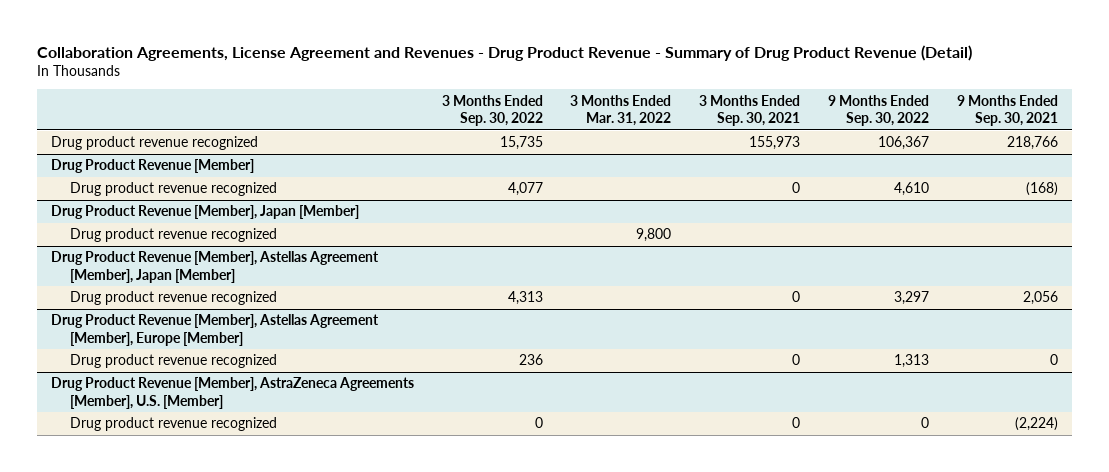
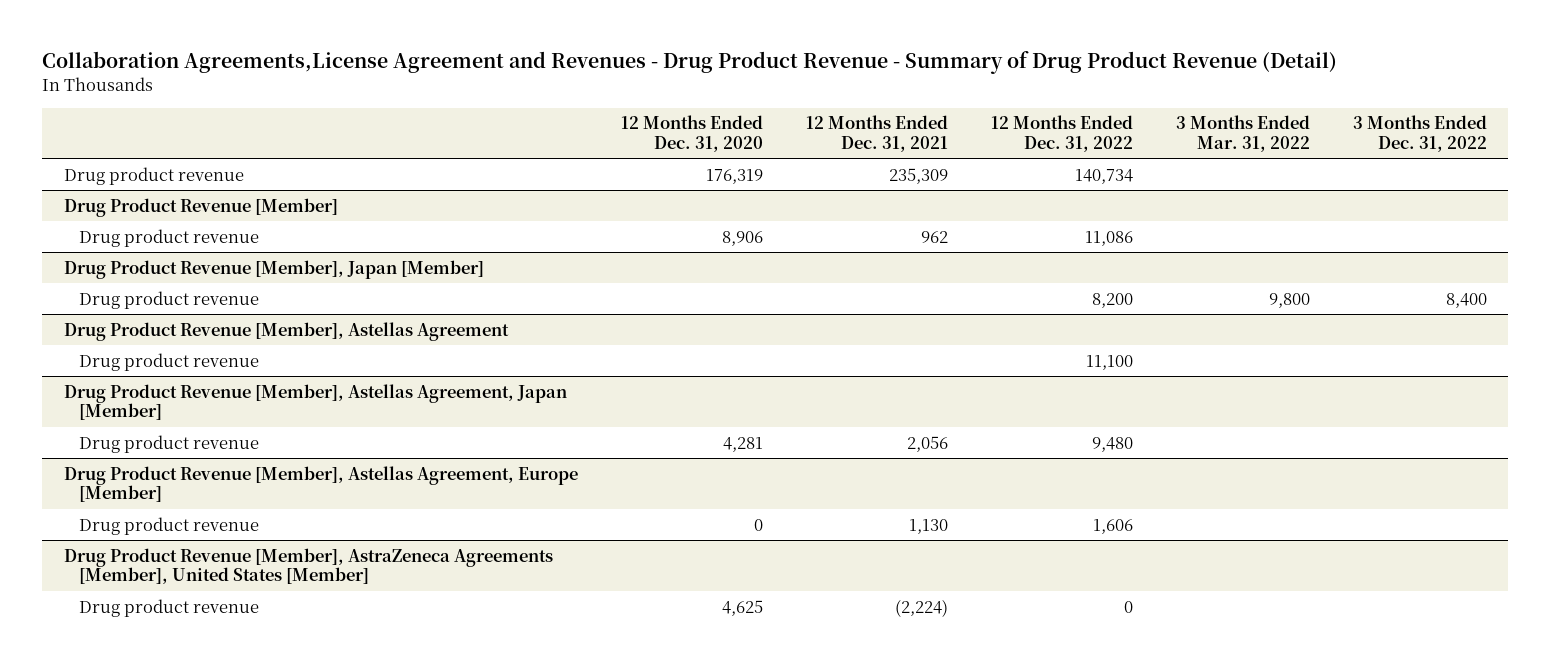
[36,44,972,61] Collaboration Agreements, License Agreement and Revenues - Drug Product Revenue - Summary of Drug Product Revenue (Detail) -> [42,51,1338,75] Collaboration Agreements,License Agreement and Revenues - Drug Product Revenue - Summary of Drug Product Revenue (Detail)
[441,94,543,127] 3 Months Ended Sep. 30, 2022 -> none
[699,94,801,127] 3 Months Ended Sep. 30, 2021 -> none
[828,94,930,127] 9 Months Ended Sep. 30, 2022 -> none
[957,94,1059,127] 9 Months Ended Sep. 30, 2021 -> none
none -> [620,115,763,152] 12 Months Ended Dec. 31, 2020
none -> [805,115,948,152] 12 Months Ended Dec. 31, 2021
none -> [990,115,1133,152] 12 Months Ended Dec. 31, 2022
none -> [1352,115,1487,152] 3 Months Ended Dec. 31, 2022
[50,136,258,151] Drug product revenue recognized -> [63,166,244,185] Drug product revenue
[69,182,277,197] Drug product revenue recognized -> [79,228,260,247] Drug product revenue
[69,228,277,243] Drug product revenue recognized -> [79,290,260,309] Drug product revenue
none -> [63,321,509,341] Drug Product Revenue [Member], Astellas Agreement
none -> [79,352,260,371] Drug product revenue
[50,251,379,283] Drug Product Revenue [Member], Astellas Agreement [Member], Japan [Member] -> [63,383,567,421] Drug Product Revenue [Member], Astellas Agreement, Japan [Member]
[69,291,277,306] Drug product revenue recognized -> [79,434,260,453] Drug product revenue
[50,314,379,346] Drug Product Revenue [Member], Astellas Agreement [Member], Europe [Member] -> [63,465,578,503] Drug Product Revenue [Member], Astellas Agreement, Europe [Member]
[69,354,277,369] Drug product revenue recognized -> [79,516,260,535] Drug product revenue
[50,377,414,409] Drug Product Revenue [Member], AstraZeneca Agreements [Member], U.S. [Member] -> [63,547,553,585] Drug Product Revenue [Member], AstraZeneca Agreements [Member], United States [Member]
[69,417,277,432] Drug product revenue recognized -> [79,598,260,617] Drug product revenue

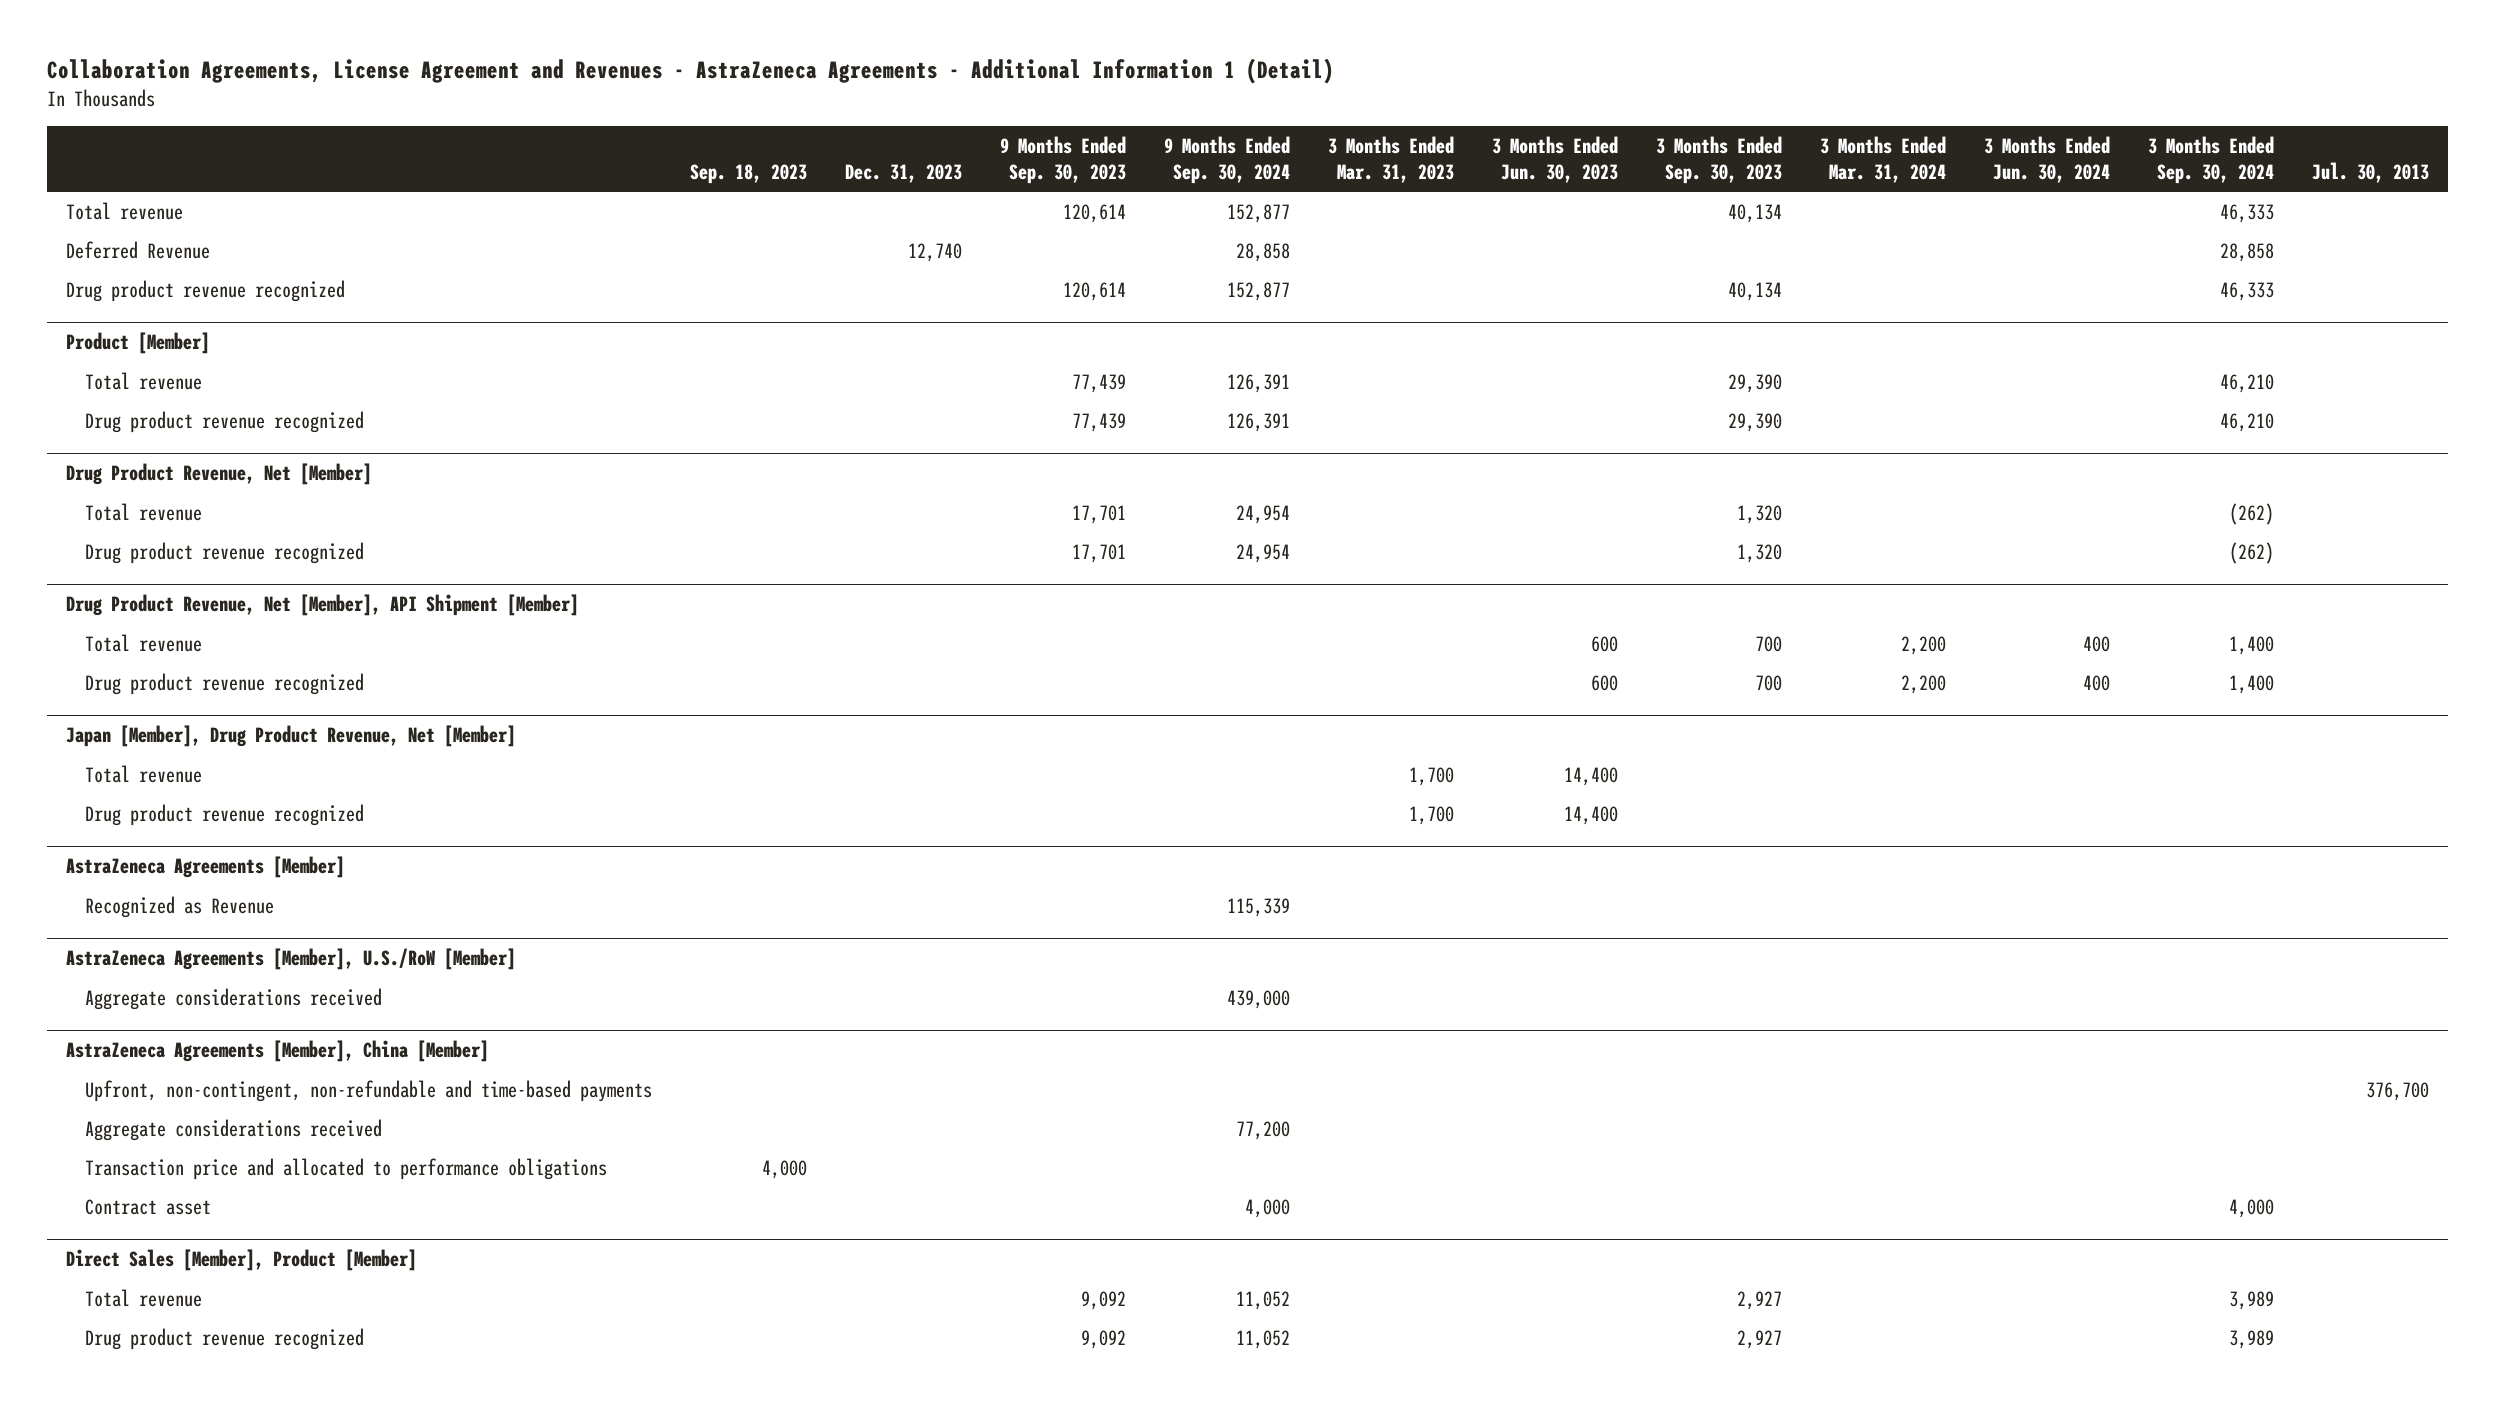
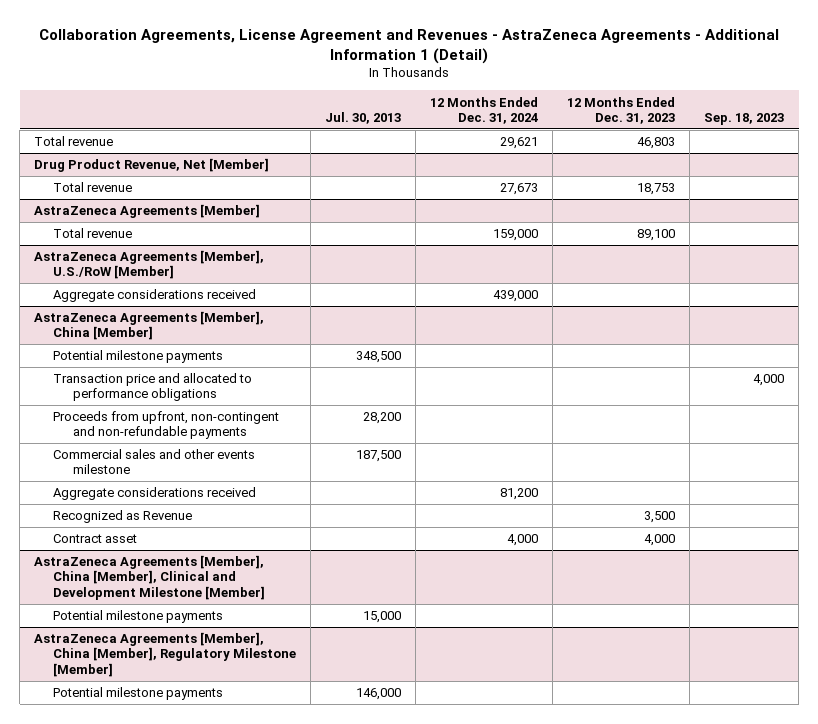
[844,163,962,183] Dec. 31, 2023 -> none
[999,135,1126,184] 9 Months Ended Sep. 30, 2023 -> none
[1163,135,1290,184] 9 Months Ended Sep. 30, 2024 -> none
[1327,135,1454,183] 3 Months Ended Mar. 31, 2023 -> none
[1491,135,1618,183] 3 Months Ended Jun. 30, 2023 -> none
[1655,135,1782,184] 3 Months Ended Sep. 30, 2023 -> none
[1819,135,1946,183] 3 Months Ended Mar. 31, 2024 -> none
[1983,135,2110,183] 3 Months Ended Jun. 30, 2024 -> none
[2147,135,2274,184] 3 Months Ended Sep. 30, 2024 -> none
none -> [430,96,539,124] 12 Months Ended Dec. 31, 2024
none -> [567,96,676,124] 12 Months Ended Dec. 31, 2023
[65,240,210,259] Deferred Revenue -> none
[65,279,345,302] Drug product revenue recognized -> none
[65,331,210,354] Product [Member] -> none
[84,371,202,390] Total revenue -> none
[84,410,364,433] Drug product revenue recognized -> none
[84,541,364,564] Drug product revenue recognized -> none
[65,593,579,616] Drug Product Revenue, Net [Member], API Shipment [Member] -> none
[84,633,202,652] Total revenue -> none
[84,672,364,695] Drug product revenue recognized -> none
[65,724,516,747] Japan [Member], Drug Product Revenue, Net [Member] -> none
[84,764,202,783] Total revenue -> none
[84,803,364,826] Drug product revenue recognized -> none
[84,895,274,918] Recognized as Revenue -> none
none -> [53,228,133,239] Total revenue
[84,1079,652,1102] Upfront, non-contingent, non-refundable and time-based payments -> none
none -> [53,350,224,364] Potential milestone payments
none -> [53,411,280,440] Proceeds from upfront, non-contingent and non-refundable payments
none -> [53,449,256,475] Commercial sales and other events milestone
[84,1118,382,1141] Aggregate considerations received -> [53,487,257,501] Aggregate considerations received
none -> [53,510,193,524] Recognized as Revenue
[65,1248,417,1271] Direct Sales [Member], Product [Member] -> none
[84,1288,202,1307] Total revenue -> none
[84,1327,364,1350] Drug product revenue recognized -> none
none -> [34,555,266,600] AstraZeneca Agreements [Member], China [Member], Clinical and Development Milestone [Member]
none -> [53,610,224,624] Potential milestone payments
none -> [34,632,297,677] AstraZeneca Agreements [Member], China [Member], Regulatory Milestone [Member]
none -> [53,687,224,701] Potential milestone payments

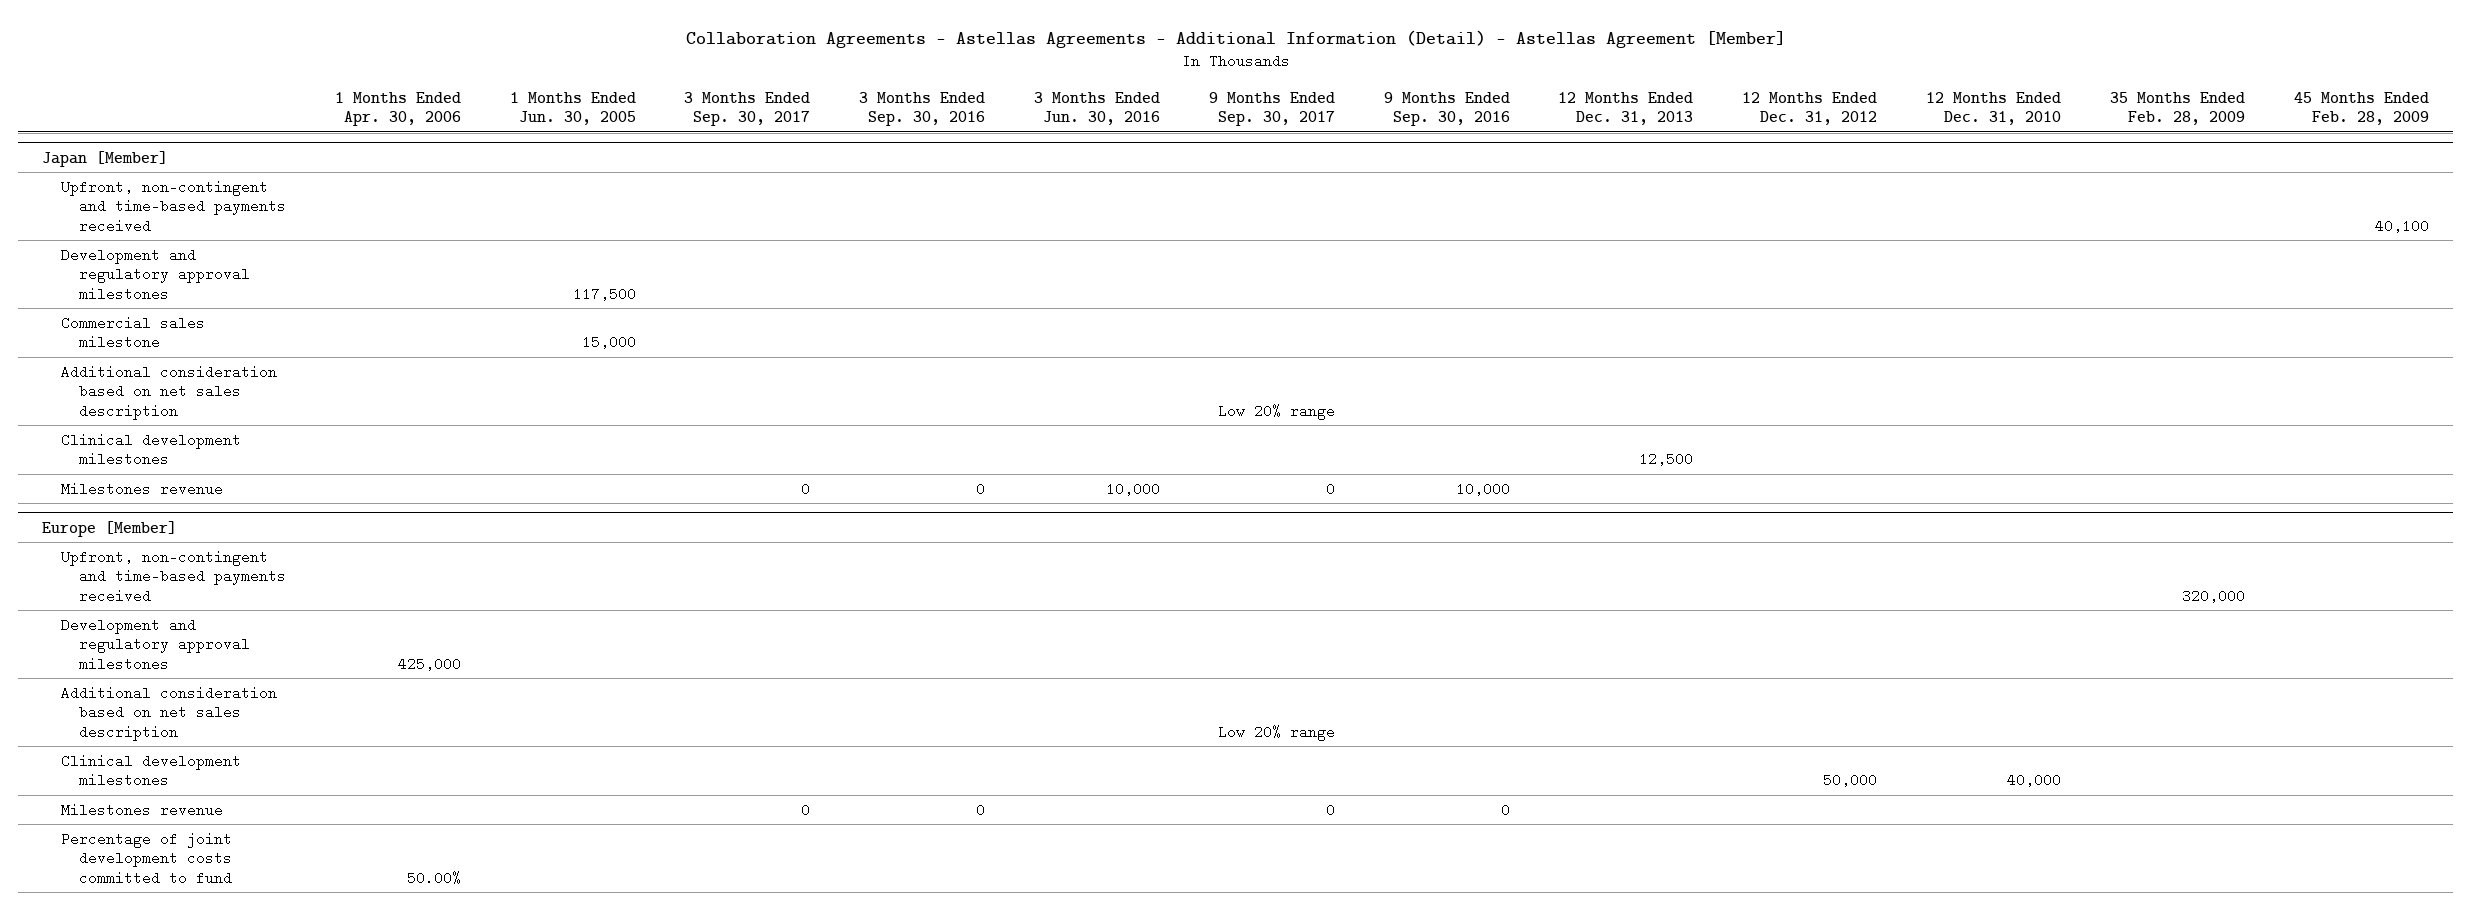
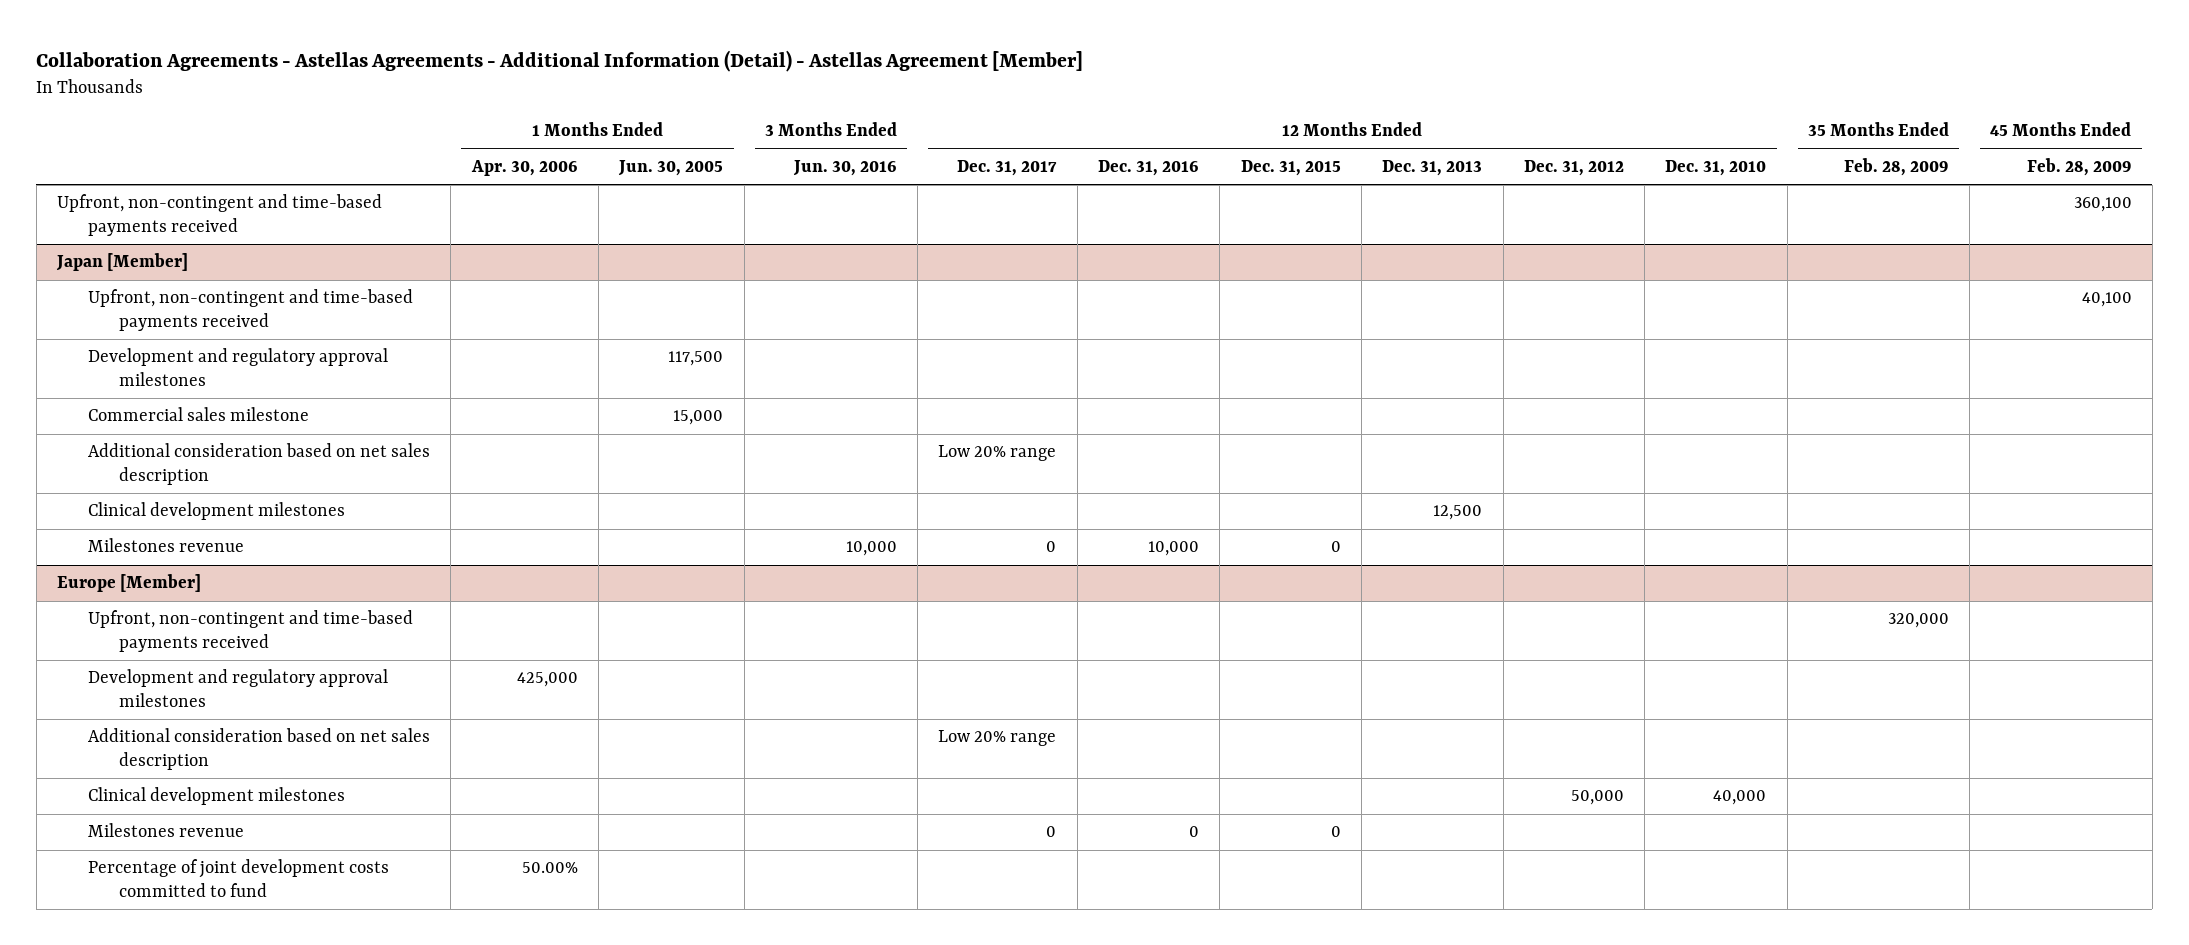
[684,91,811,127] 3 Months Ended Sep. 30, 2017 -> none
[859,91,986,127] 3 Months Ended Sep. 30, 2016 -> none
[1208,91,1335,127] 9 Months Ended Sep. 30, 2017 -> none
[1383,91,1510,127] 9 Months Ended Sep. 30, 2016 -> none
none -> [957,159,1058,176] Dec. 31, 2017
none -> [1098,159,1200,176] Dec. 31, 2016
none -> [1240,159,1341,176] Dec. 31, 2015
none -> [57,194,383,237] Upfront, non-contingent and time-based payments received

